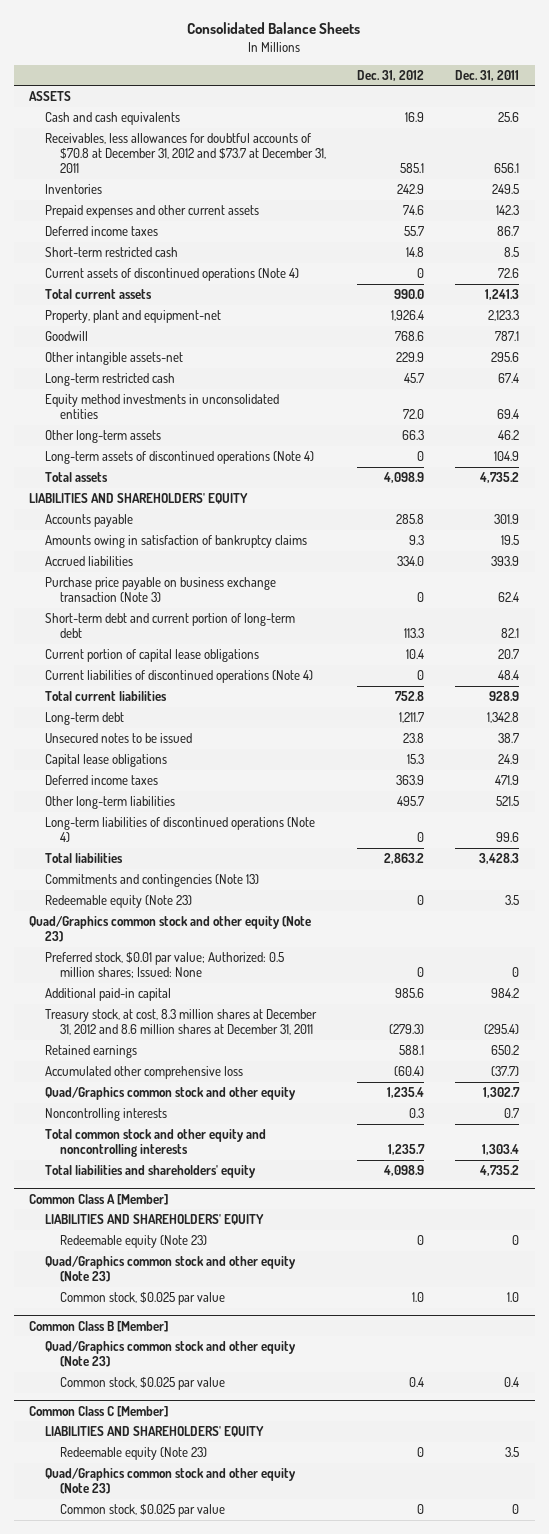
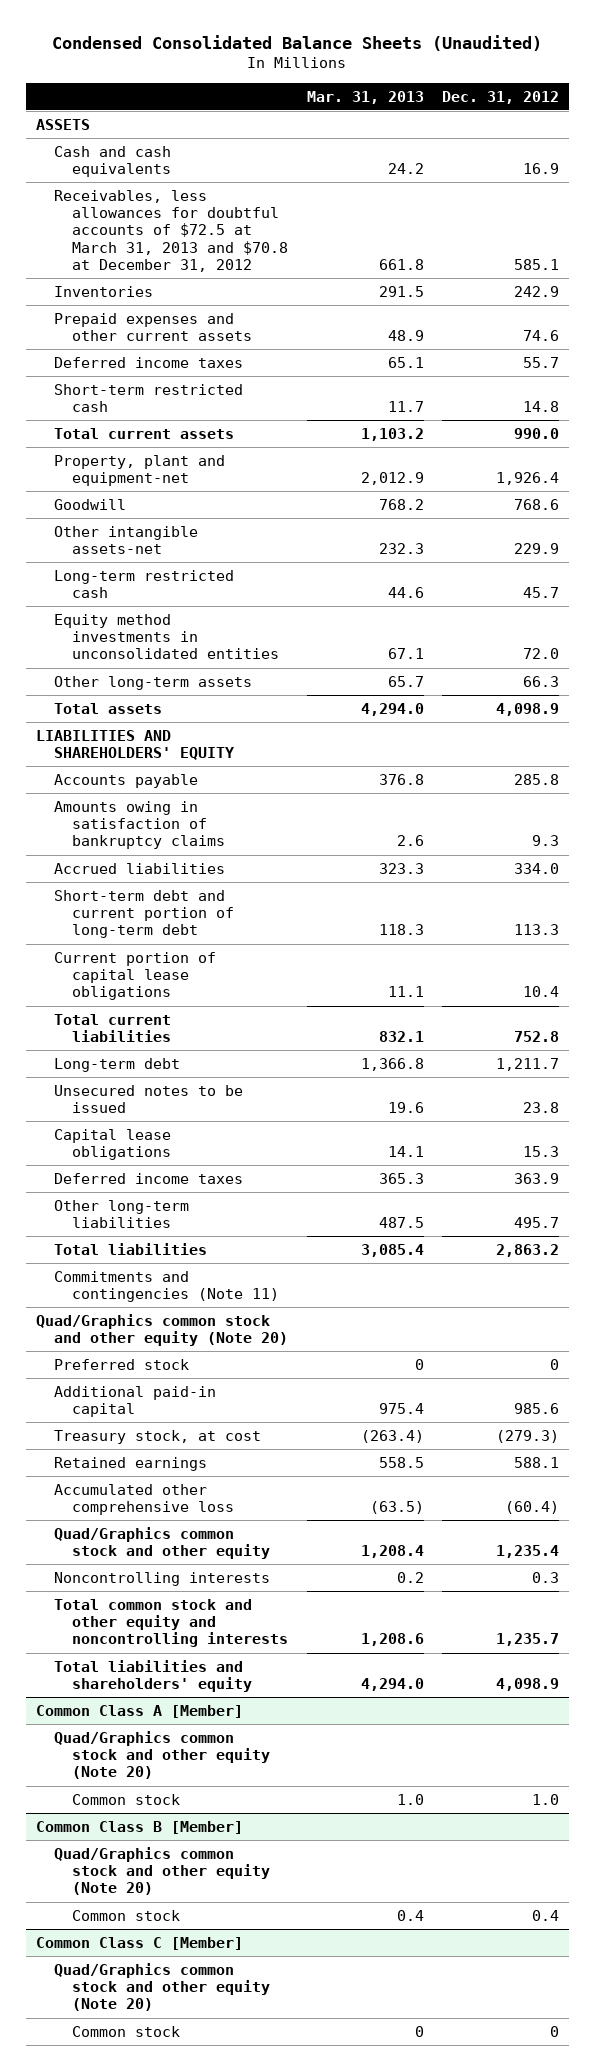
[187,22,361,35] Consolidated Balance Sheets -> [52,34,543,51] Condensed Consolidated Balance Sheets (Unaudited)
[455,69,520,81] Dec. 31, 2011 -> none
none -> [306,90,424,104] Mar. 31, 2013
[44,133,326,174] Receivables, less allowances for doubtful accounts of $70.8 at December 31, 2012 and $73.7 at December 31, 2011 -> [53,189,289,273] Receivables, less allowances for doubtful accounts of $72.5 at March 31, 2013 and $70.8 at December 31, 2012
[44,268,299,282] Current assets of discontinued operations (Note 4) -> none
[44,451,314,465] Long-term assets of discontinued operations (Note 4) -> none
[44,577,276,603] Purchase price payable on business exchange transaction (Note 3) -> none
[44,670,313,684] Current liabilities of discontinued operations (Note 4) -> none
[44,817,315,843] Long-term liabilities of discontinued operations (Note 4) -> none
[44,895,192,909] Redeemable equity (Note 23) -> none
[44,874,259,888] Commitments and contingencies (Note 13) -> [53,1270,280,1303] Commitments and contingencies (Note 11)
[29,916,312,943] Quad/Graphics common stock and other equity (Note 23) -> [35,1313,288,1347] Quad/Graphics common stock and other equity (Note 20)
[44,952,284,979] Preferred stock, $0.01 par value; Authorized: 0.5 million shares; Issued: None -> [53,1358,189,1370] Preferred stock
[44,1009,317,1036] Treasury stock, at cost, 8.3 million shares at December 31, 2012 and 8.6 million shares at December 31, 2011 -> [53,1429,261,1444] Treasury stock, at cost
[44,1214,264,1226] LIABILITIES AND SHAREHOLDERS' EQUITY -> none
[59,1235,207,1249] Redeemable equity (Note 23) -> none
[44,1256,296,1283] Quad/Graphics common stock and other equity (Note 23) -> [53,1730,271,1780] Quad/Graphics common stock and other equity (Note 20)
[59,1292,225,1306] Common stock, $0.025 par value -> [72,1793,181,1805] Common stock
[44,1341,296,1368] Quad/Graphics common stock and other equity (Note 23) -> [53,1846,271,1896] Quad/Graphics common stock and other equity (Note 20)
[59,1377,225,1391] Common stock, $0.025 par value -> [72,1909,181,1921] Common stock
[44,1426,264,1438] LIABILITIES AND SHAREHOLDERS' EQUITY -> none
[59,1447,207,1461] Redeemable equity (Note 23) -> none
[44,1468,296,1495] Quad/Graphics common stock and other equity (Note 23) -> [53,1962,271,2012] Quad/Graphics common stock and other equity (Note 20)
[59,1504,225,1518] Common stock, $0.025 par value -> [72,2025,181,2037] Common stock

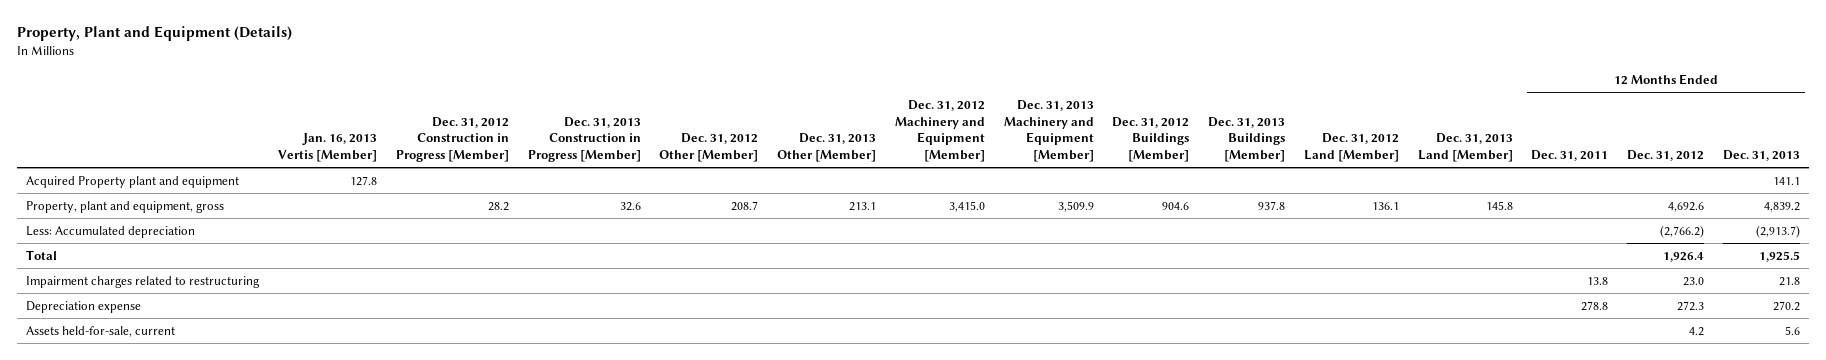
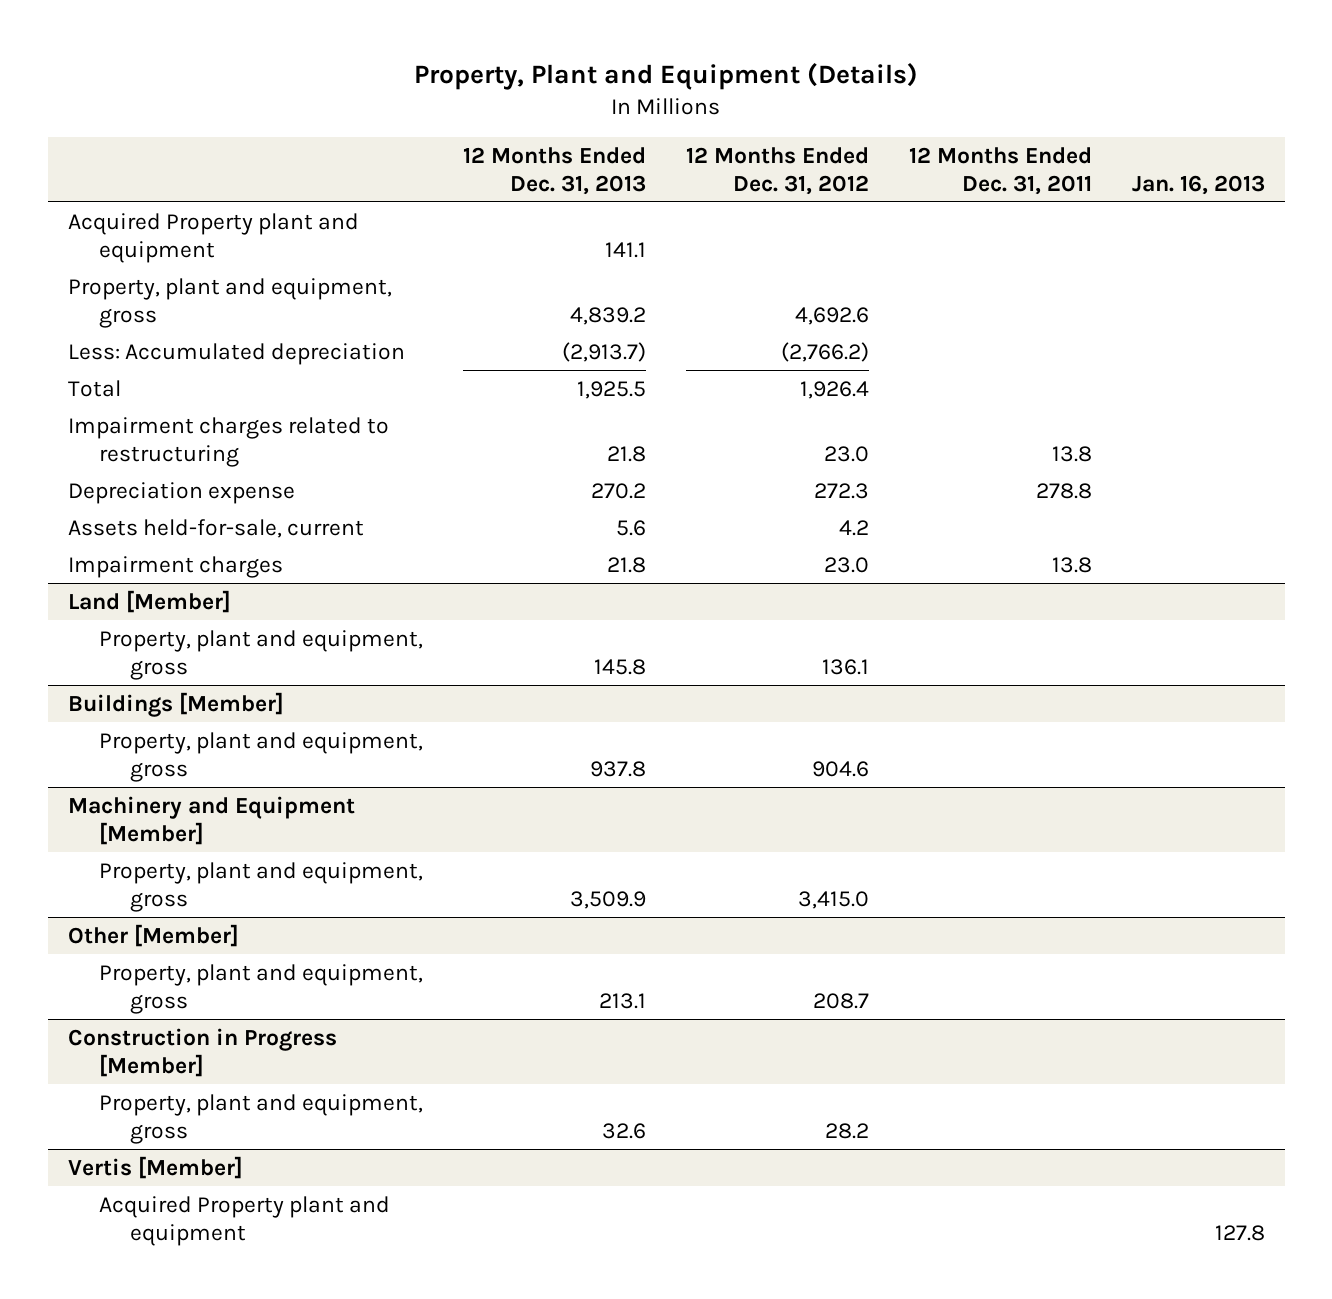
[278,133,378,163] Jan. 16, 2013 Vertis [Member] -> none
[395,116,509,163] Dec. 31, 2012 Construction in Progress [Member] -> none
[527,116,641,163] Dec. 31, 2013 Construction in Progress [Member] -> none
[659,133,759,163] Dec. 31, 2012 Other [Member] -> none
[777,133,877,163] Dec. 31, 2013 Other [Member] -> none
[894,99,985,163] Dec. 31, 2012 Machinery and Equipment [Member] -> none
[1003,99,1094,163] Dec. 31, 2013 Machinery and Equipment [Member] -> none
[1112,116,1190,163] Dec. 31, 2012 Buildings [Member] -> none
[1208,116,1286,163] Dec. 31, 2013 Buildings [Member] -> none
[1303,133,1399,163] Dec. 31, 2012 Land [Member] -> none
[1417,133,1513,163] Dec. 31, 2013 Land [Member] -> none
none -> [1131,174,1265,195] Jan. 16, 2013
none -> [67,555,283,578] Impairment charges
none -> [67,589,231,613] Land [Member]
none -> [99,629,424,680] Property, plant and equipment, gross
none -> [67,691,284,717] Buildings [Member]
none -> [99,731,424,782] Property, plant and equipment, gross
none -> [67,795,355,845] Machinery and Equipment [Member]
none -> [99,861,424,912] Property, plant and equipment, gross
none -> [67,923,239,947] Other [Member]
none -> [99,963,424,1014] Property, plant and equipment, gross
none -> [67,1027,337,1077] Construction in Progress [Member]
none -> [99,1093,424,1144] Property, plant and equipment, gross
none -> [67,1155,243,1179] Vertis [Member]
none -> [99,1195,391,1246] Acquired Property plant and equipment

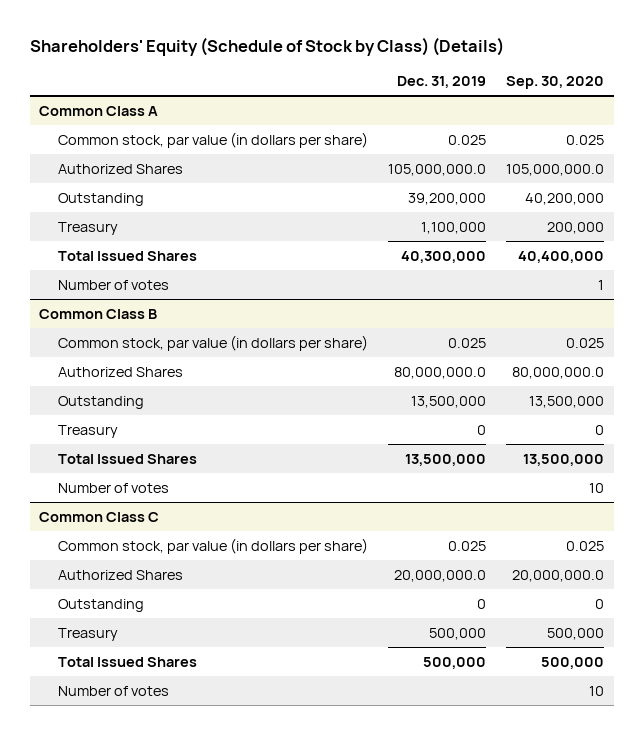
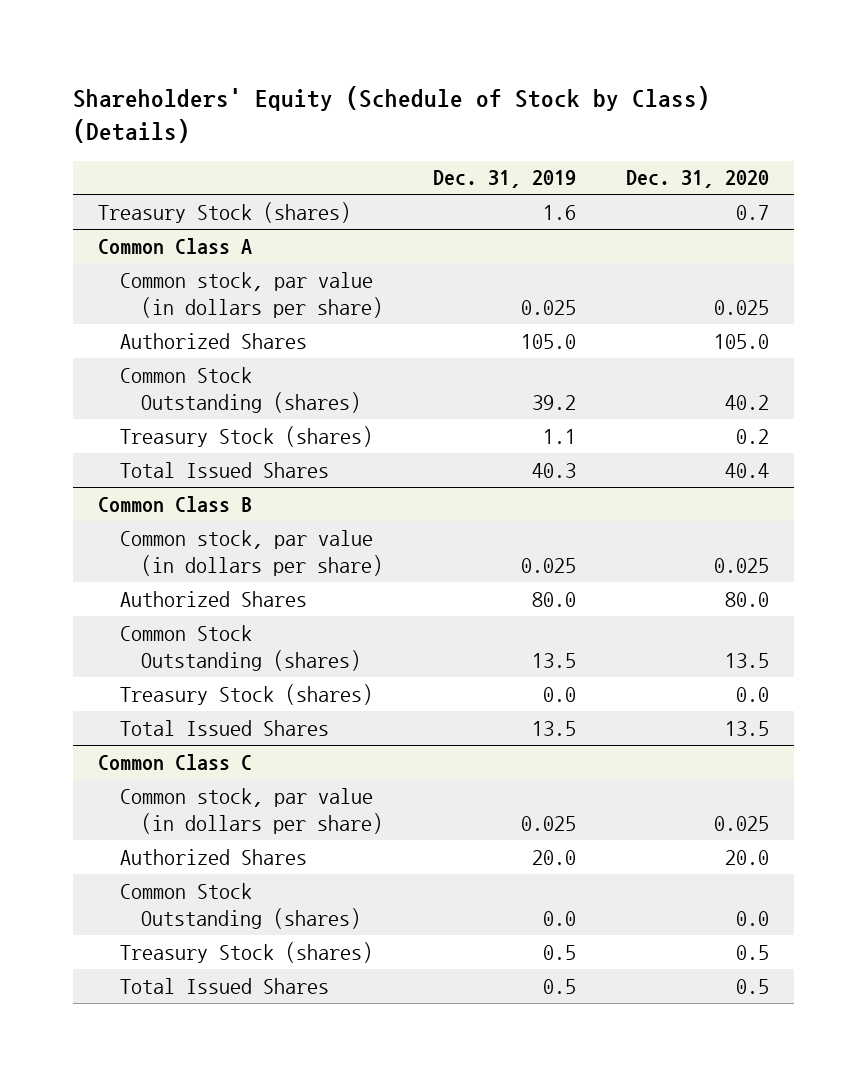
[506,76,605,90] Sep. 30, 2020 -> none
none -> [626,170,770,189] Dec. 31, 2020
none -> [98,201,352,223] Treasury Stock (shares)
[58,279,170,290] Number of votes -> none
[388,163,487,176] 105,000,000.0 -> [521,333,577,349] 105.0
[58,192,145,206] Outstanding -> [119,366,361,413] Common Stock Outstanding (shares)
[408,192,487,205] 39,200,000 -> [532,394,577,410] 39.2
[58,221,119,235] Treasury -> [119,425,373,447] Treasury Stock (shares)
[421,221,487,234] 1,100,000 -> [543,428,577,444] 1.1
[401,250,487,263] 40,300,000 -> [532,462,577,478] 40.3
[58,482,170,493] Number of votes -> none
[394,366,487,379] 80,000,000.0 -> [532,591,577,607] 80.0
[58,395,145,409] Outstanding -> [119,624,361,671] Common Stock Outstanding (shares)
[411,395,487,408] 13,500,000 -> [532,652,577,668] 13.5
[58,424,119,438] Treasury -> [119,683,373,705] Treasury Stock (shares)
[477,424,487,435] 0 -> [543,686,577,702] 0.0
[405,453,487,466] 13,500,000 -> [532,720,577,736] 13.5
[58,685,170,696] Number of votes -> none
[394,569,487,582] 20,000,000.0 -> [532,849,577,865] 20.0
[58,598,145,612] Outstanding -> [119,882,361,929] Common Stock Outstanding (shares)
[477,598,487,609] 0 -> [543,910,577,926] 0.0
[58,627,119,641] Treasury -> [119,941,373,963] Treasury Stock (shares)
[429,627,487,640] 500,000 -> [543,944,577,960] 0.5
[423,656,487,669] 500,000 -> [543,978,577,994] 0.5

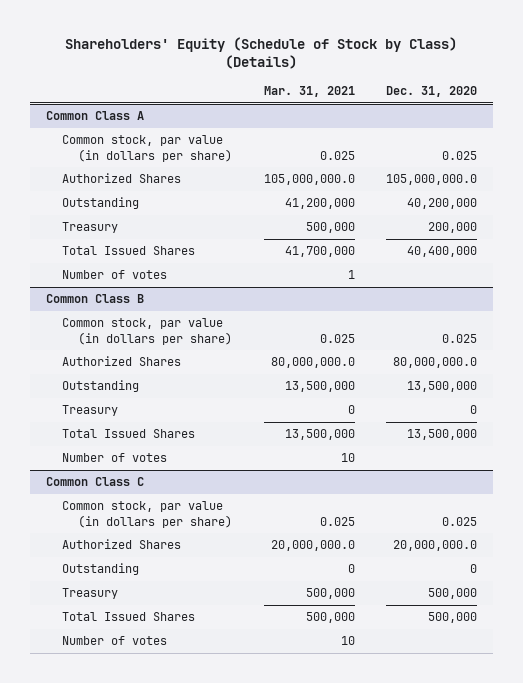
[433,170,577,189] Dec. 31, 2019 -> none
none -> [263,86,355,98] Mar. 31, 2021
[98,201,352,223] Treasury Stock (shares) -> none
[714,333,770,349] 105.0 -> [385,174,477,186] 105,000,000.0
[119,366,361,413] Common Stock Outstanding (shares) -> [61,197,139,210] Outstanding
[725,394,770,410] 40.2 -> [406,198,477,210] 40,200,000
[119,425,373,447] Treasury Stock (shares) -> [61,222,118,234] Treasury
[736,428,770,444] 0.2 -> [427,222,477,234] 200,000
[725,462,770,478] 40.4 -> [406,246,477,258] 40,400,000
none -> [61,270,167,280] Number of votes
[725,591,770,607] 80.0 -> [392,357,477,369] 80,000,000.0
[119,624,361,671] Common Stock Outstanding (shares) -> [61,380,139,393] Outstanding
[725,652,770,668] 13.5 -> [406,381,477,393] 13,500,000
[119,683,373,705] Treasury Stock (shares) -> [61,405,118,417] Treasury
[736,686,770,702] 0.0 -> [469,405,477,415] 0
[725,720,770,736] 13.5 -> [406,429,477,441] 13,500,000
none -> [61,453,167,463] Number of votes
[725,849,770,865] 20.0 -> [392,540,477,552] 20,000,000.0
[119,882,361,929] Common Stock Outstanding (shares) -> [61,563,139,576] Outstanding
[736,910,770,926] 0.0 -> [469,564,477,574] 0
[119,941,373,963] Treasury Stock (shares) -> [61,588,118,600] Treasury
[736,944,770,960] 0.5 -> [427,588,477,600] 500,000
[736,978,770,994] 0.5 -> [427,612,477,624] 500,000
none -> [61,636,167,646] Number of votes

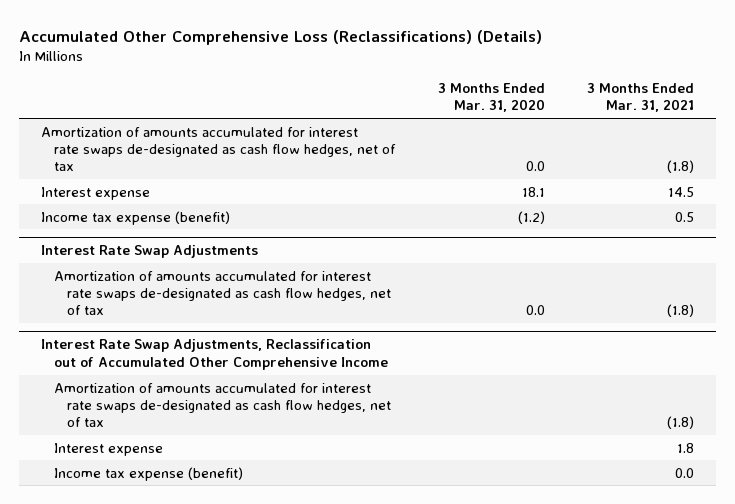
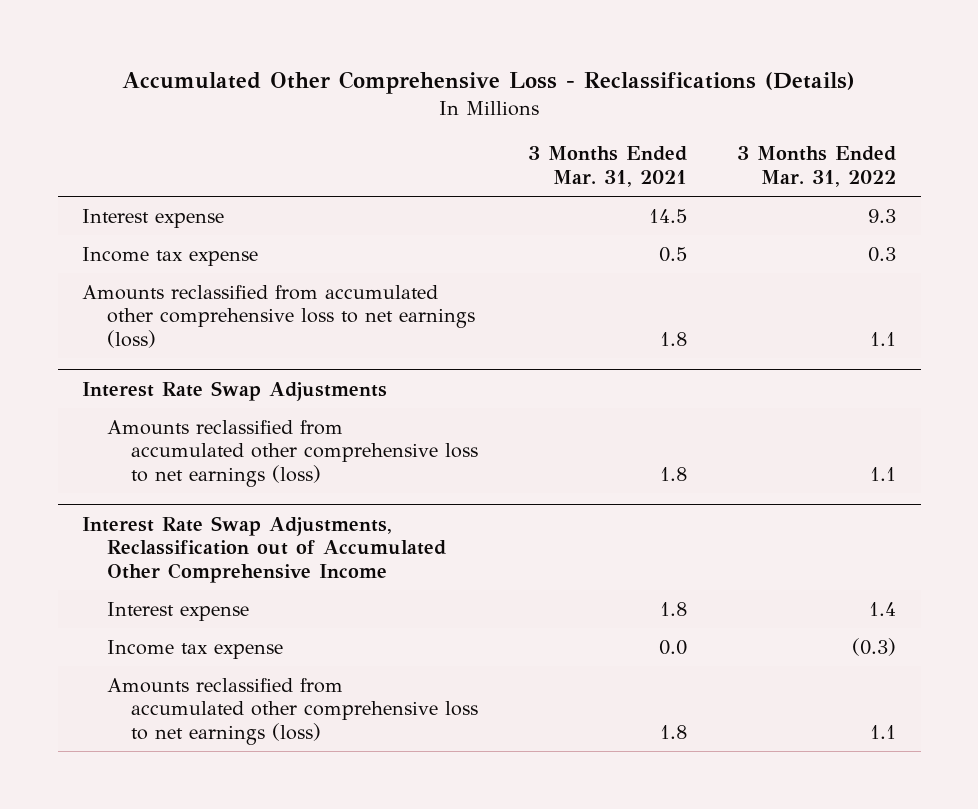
[19,29,543,45] Accumulated Other Comprehensive Loss (Reclassifications) (Details) -> [122,71,856,95] Accumulated Other Comprehensive Loss - Reclassifications (Details)
[437,82,545,113] 3 Months Ended Mar. 31, 2020 -> none
none -> [736,146,896,188] 3 Months Ended Mar. 31, 2022
[40,126,396,172] Amortization of amounts accumulated for interest rate swaps de-designated as cash flow hedges, net of tax -> none
[40,210,230,225] Income tax expense (benefit) -> [82,246,259,266] Income tax expense
none -> [82,284,475,348] Amounts reclassified from accumulated other comprehensive loss to net earnings (loss)
[53,270,391,316] Amortization of amounts accumulated for interest rate swaps de-designated as cash flow hedges, net of tax -> none
none -> [106,419,479,487] Amounts reclassified from accumulated other comprehensive loss to net earnings (loss)
[53,382,391,428] Amortization of amounts accumulated for interest rate swaps de-designated as cash flow hedges, net of tax -> none
[53,466,243,481] Income tax expense (benefit) -> [106,639,283,659] Income tax expense
none -> [106,677,479,745] Amounts reclassified from accumulated other comprehensive loss to net earnings (loss)

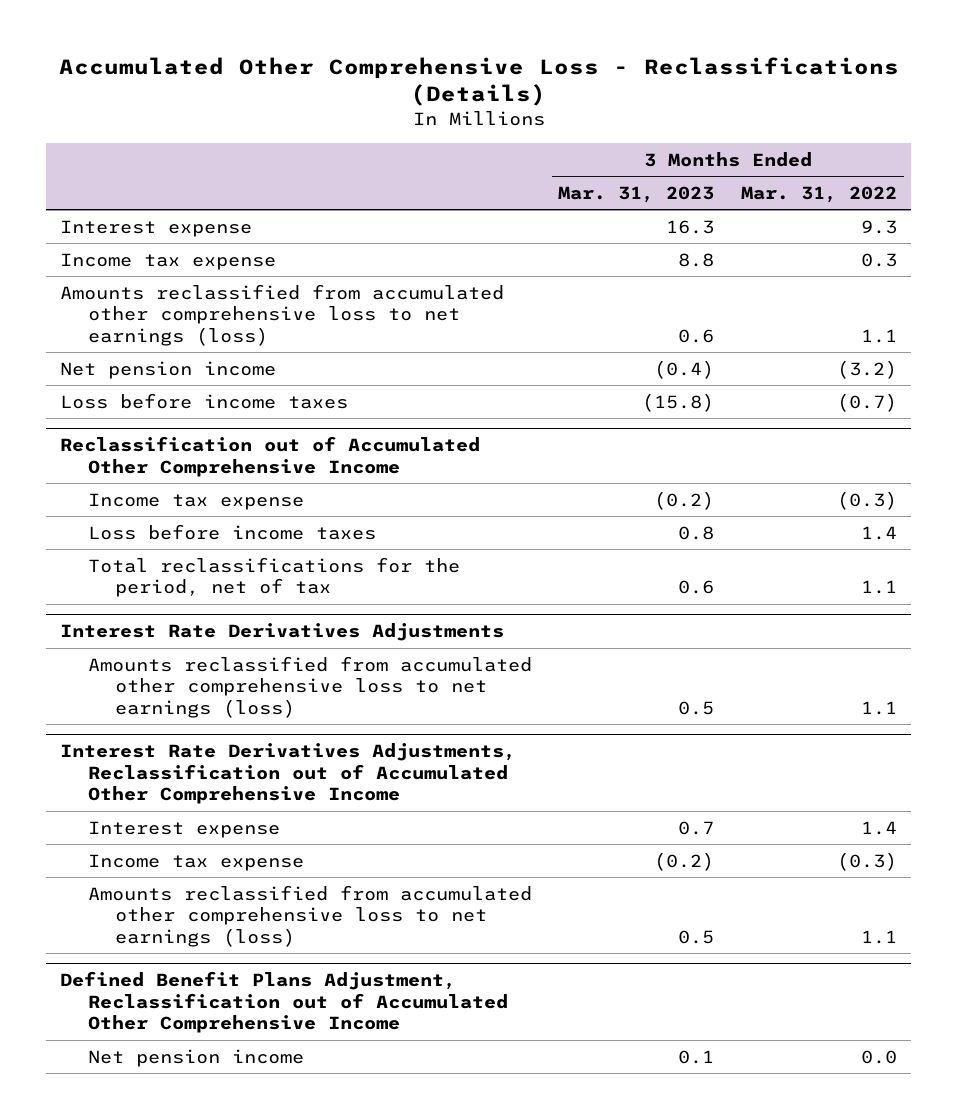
[528,146,688,188] 3 Months Ended Mar. 31, 2021 -> none
none -> [558,185,715,203] Mar. 31, 2023
none -> [59,360,276,379] Net pension income
none -> [59,392,348,409] Loss before income taxes
none -> [59,436,480,477] Reclassification out of Accumulated Other Comprehensive Income
none -> [87,492,304,510] Income tax expense
none -> [87,523,376,540] Loss before income taxes
none -> [87,556,460,598] Total reclassifications for the period, net of tax
[82,380,388,401] Interest Rate Swap Adjustments -> [59,623,504,642] Interest Rate Derivatives Adjustments
[82,515,446,583] Interest Rate Swap Adjustments, Reclassification out of Accumulated Other Comprehensive Income -> [59,743,516,805] Interest Rate Derivatives Adjustments, Reclassification out of Accumulated Other Comprehensive Income
none -> [59,971,508,1034] Defined Benefit Plans Adjustment, Reclassification out of Accumulated Other Comprehensive Income
none -> [87,1048,304,1067] Net pension income

